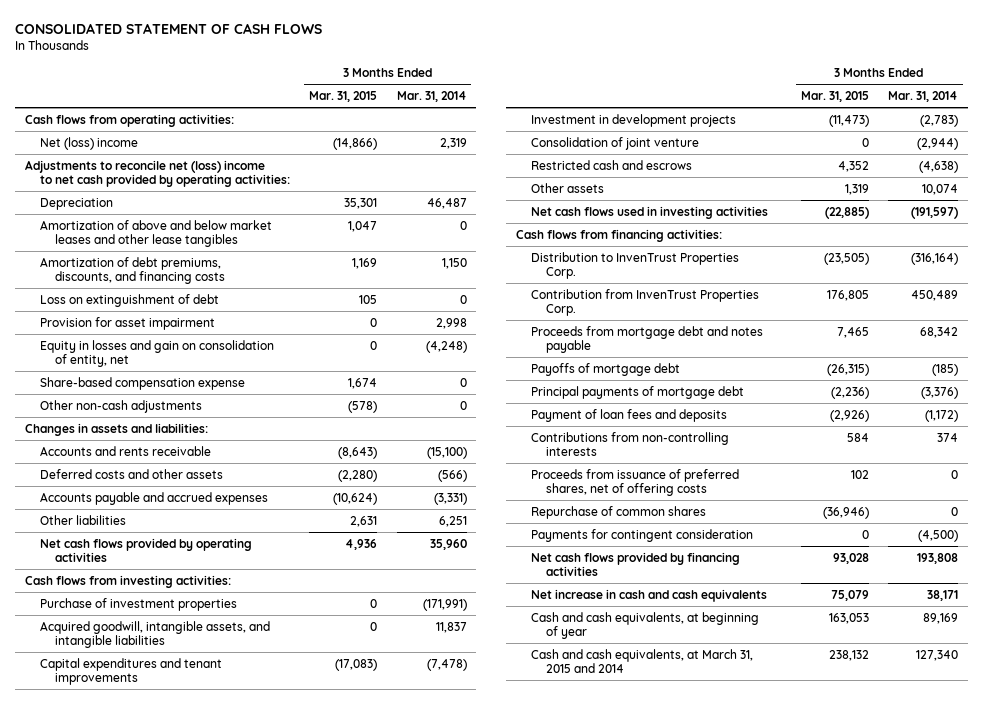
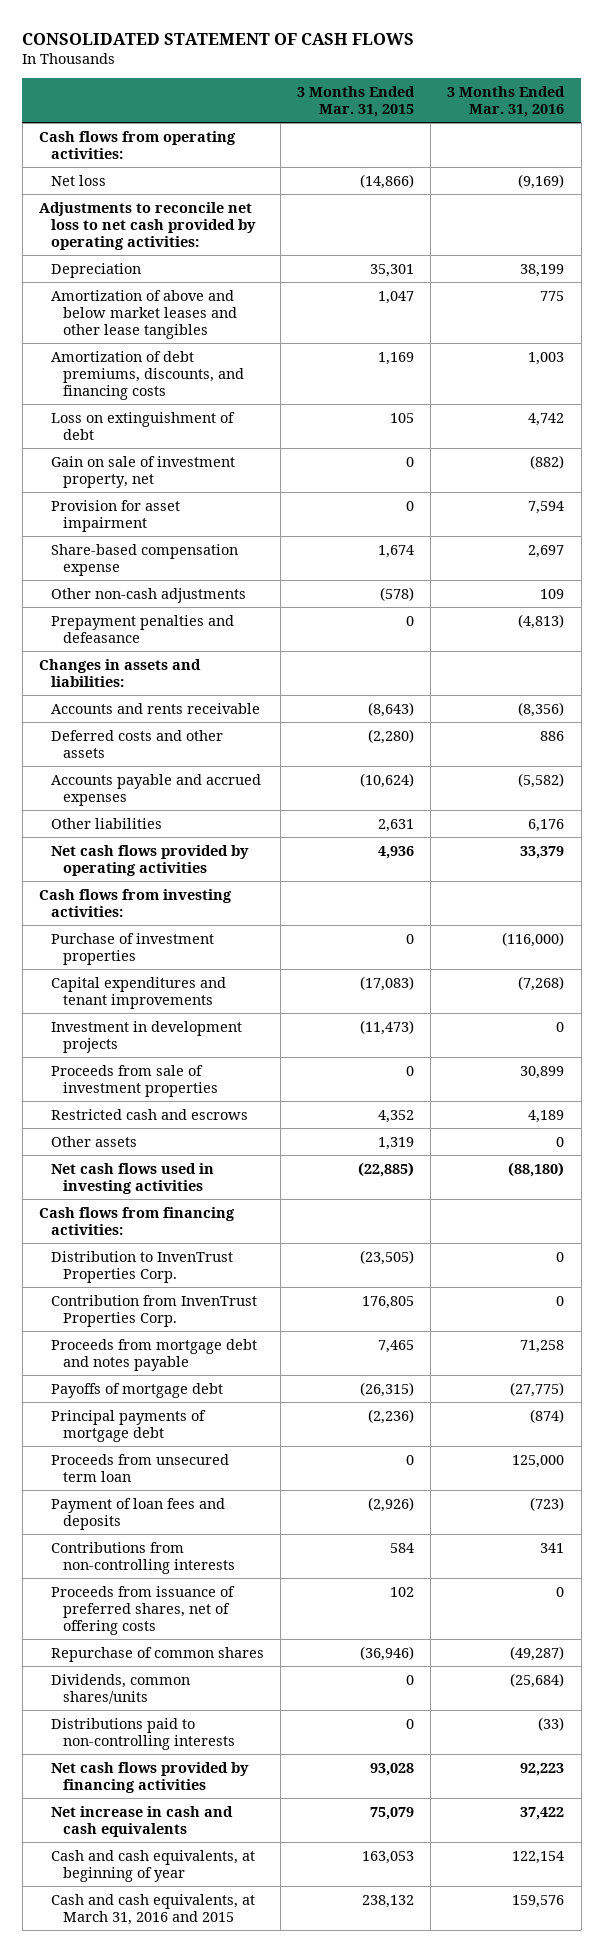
[396,91,467,103] Mar. 31, 2014 -> none
none -> [447,85,566,118] 3 Months Ended Mar. 31, 2016
[39,136,138,150] Net (loss) income -> [50,174,106,186] Net loss
[24,159,290,188] Adjustments to reconcile net (loss) income to net cash provided by operating activities: -> [39,201,256,251] Adjustments to reconcile net loss to net cash provided by operating activities:
none -> [50,455,235,488] Gain on sale of investment property, net
[39,339,274,368] Equity in losses and gain on consolidation of entity, net -> none
none -> [50,614,234,643] Prepayment penalties and defeasance
[39,620,270,649] Acquired goodwill, intangible assets, and intangible liabilities -> none
[531,136,700,150] Consolidation of joint venture -> none
none -> [50,1064,218,1097] Proceeds from sale of investment properties
none -> [50,1453,229,1482] Proceeds from unsecured term loan
[531,528,754,542] Payments for contingent consideration -> none
none -> [50,1673,190,1704] Dividends, common shares/units
none -> [50,1717,235,1750] Distributions paid to non-controlling interests
[531,648,754,674] Cash and cash equivalents, at March 31, 2015 and 2014 -> [50,1893,255,1925] Cash and cash equivalents, at March 31, 2016 and 2015

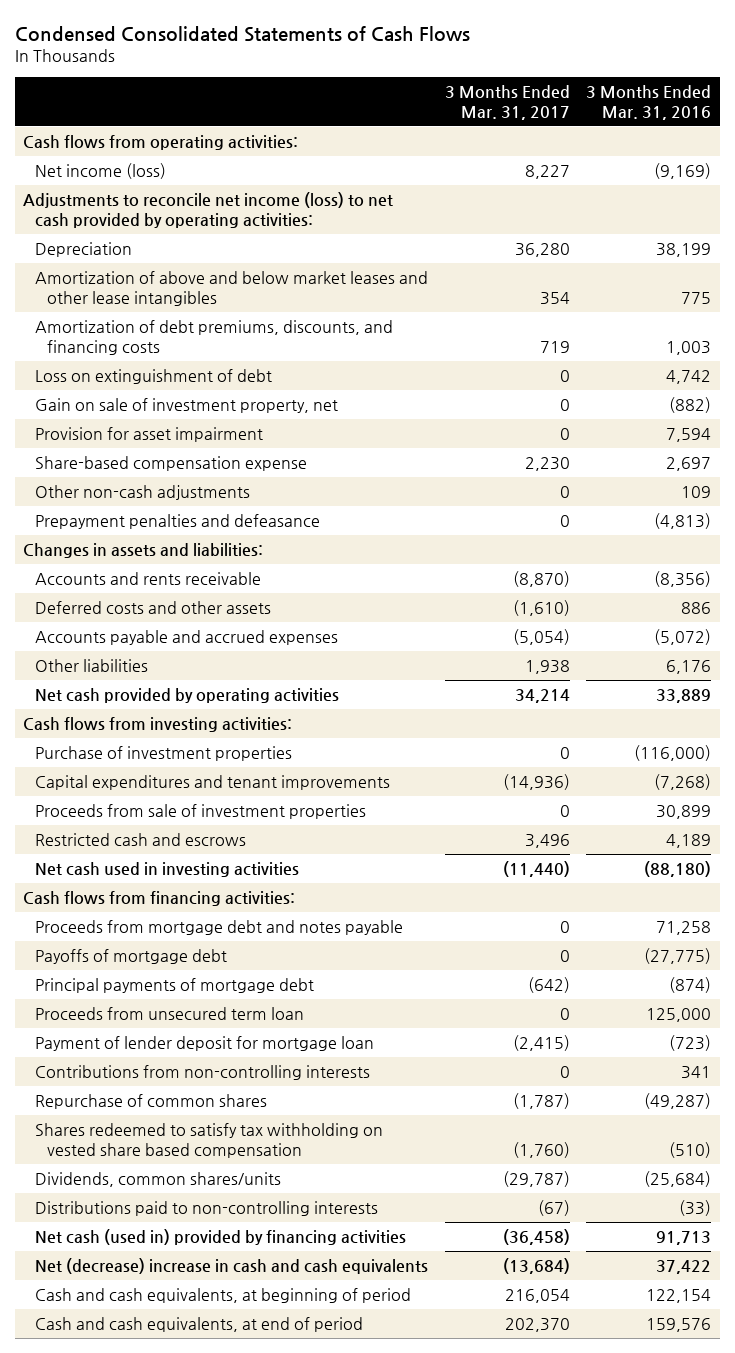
[22,32,415,45] CONSOLIDATED STATEMENT OF CASH FLOWS -> [14,25,470,42] Condensed Consolidated Statements of Cash Flows
[297,85,416,118] 3 Months Ended Mar. 31, 2015 -> none
none -> [444,85,570,121] 3 Months Ended Mar. 31, 2017
[50,174,106,186] Net loss -> [35,162,167,179] Net income (loss)
[39,201,256,251] Adjustments to reconcile net loss to net cash provided by operating activities: -> [23,191,394,228] Adjustments to reconcile net income (loss) to net cash provided by operating activities:
[50,289,237,340] Amortization of above and below market leases and other lease tangibles -> [35,270,429,306] Amortization of above and below market leases and other lease intangibles
[518,772,565,788] (5,582) -> [654,628,712,645] (5,072)
[50,844,249,876] Net cash flows provided by operating activities -> [35,687,340,703] Net cash provided by operating activities
[520,845,565,859] 33,379 -> [656,688,712,703] 33,889
[50,1020,242,1053] Investment in development projects -> none
[50,1135,137,1147] Other assets -> none
[50,1162,214,1194] Net cash flows used in investing activities -> [35,861,300,877] Net cash used in investing activities
[50,1250,233,1283] Distribution to InvenTrust Properties Corp. -> none
[50,1294,257,1327] Contribution from InvenTrust Properties Corp. -> none
[50,1497,225,1530] Payment of loan fees and deposits -> [35,1035,375,1051] Payment of lender deposit for mortgage loan
[50,1585,235,1636] Proceeds from issuance of preferred shares, net of offering costs -> none
none -> [35,1122,384,1158] Shares redeemed to satisfy tax withholding on vested share based compensation
[50,1761,249,1793] Net cash flows provided by financing activities -> [35,1228,407,1245] Net cash (used in) provided by financing activities
[520,1762,565,1776] 92,223 -> [656,1230,712,1245] 91,713
[50,1805,233,1837] Net increase in cash and cash equivalents -> [35,1257,429,1274] Net (decrease) increase in cash and cash equivalents
[50,1849,255,1882] Cash and cash equivalents, at beginning of year -> [35,1287,412,1303] Cash and cash equivalents, at beginning of period
[50,1893,255,1925] Cash and cash equivalents, at March 31, 2016 and 2015 -> [35,1316,364,1332] Cash and cash equivalents, at end of period

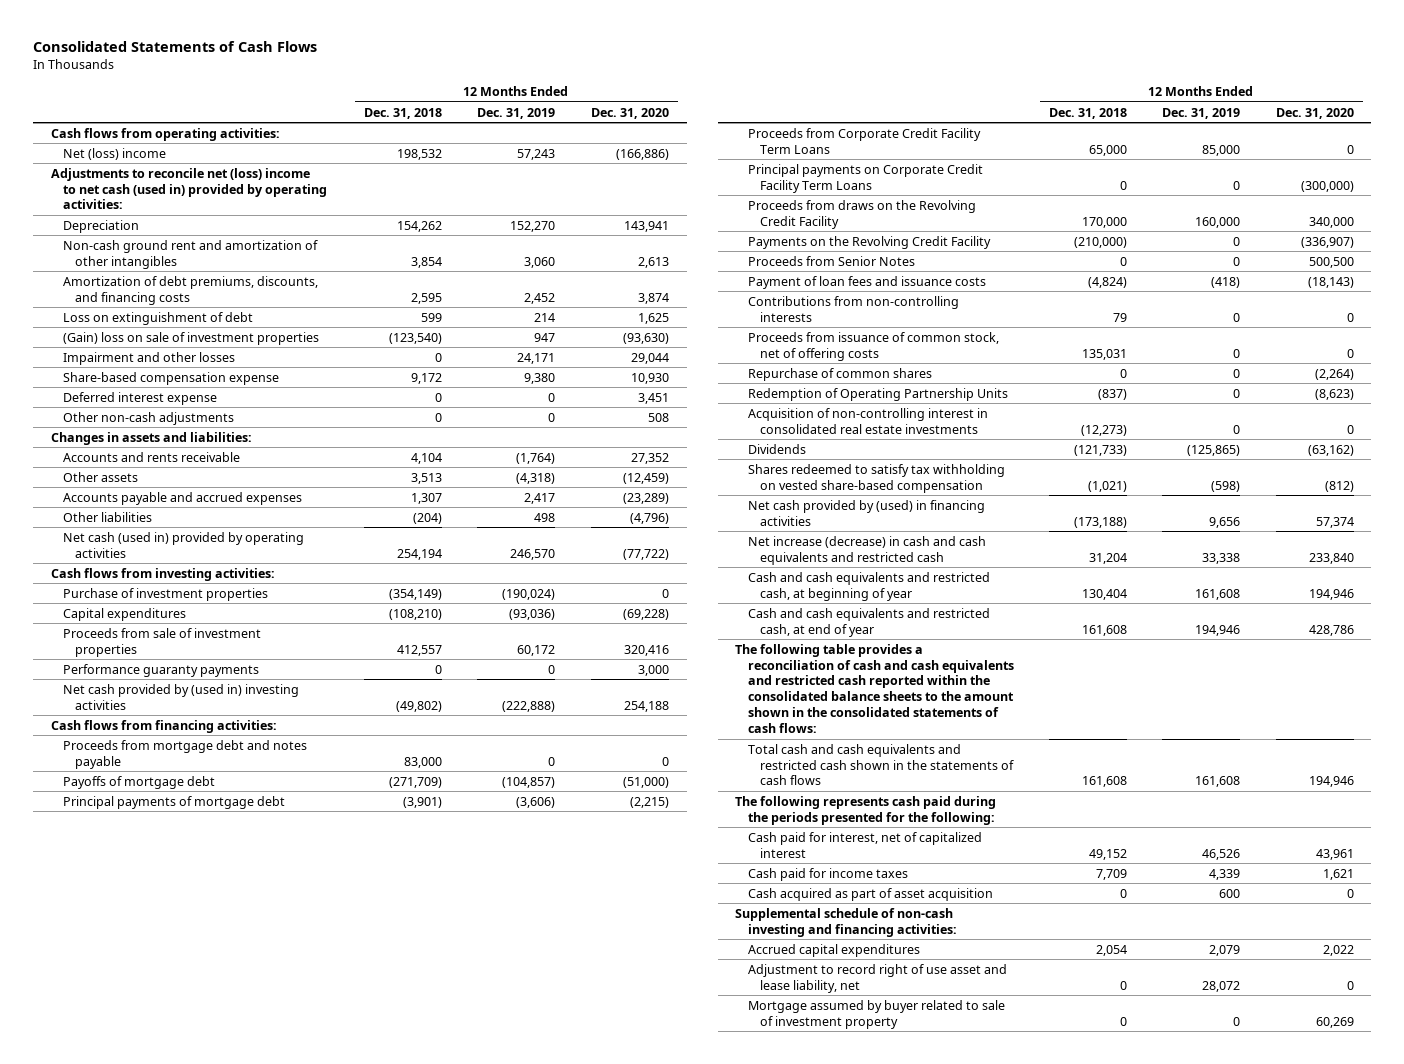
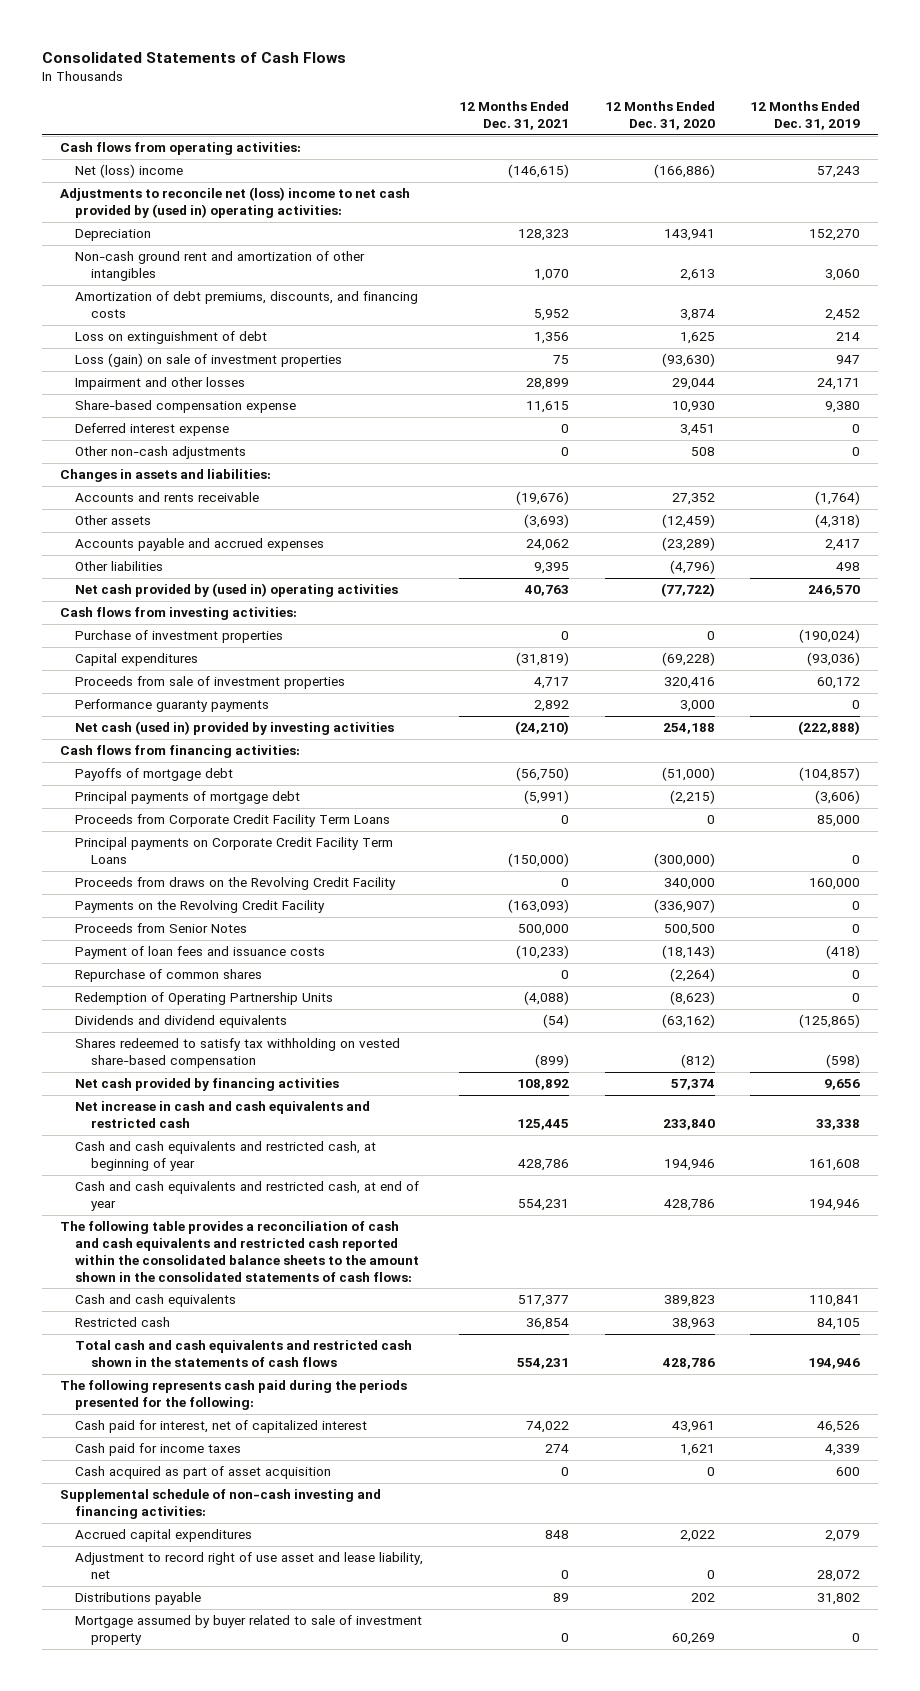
[364,107,443,119] Dec. 31, 2018 -> none
none -> [459,101,570,131] 12 Months Ended Dec. 31, 2021
[50,167,327,210] Adjustments to reconcile net (loss) income to net cash (used in) provided by operating activities: -> [59,187,410,219] Adjustments to reconcile net (loss) income to net cash provided by (used in) operating activities:
[62,331,319,345] (Gain) loss on sale of investment properties -> [75,353,343,368] Loss (gain) on sale of investment properties
[62,531,304,558] Net cash (used in) provided by operating activities -> [75,583,399,598] Net cash provided by (used in) operating activities
[62,683,299,710] Net cash provided by (used in) investing activities -> [75,721,395,736] Net cash (used in) provided by investing activities
[62,739,307,769] Proceeds from mortgage debt and notes payable -> none
[747,295,959,322] Contributions from non-controlling interests -> none
[747,331,999,361] Proceeds from issuance of common stock, net of offering costs -> none
[747,407,988,434] Acquisition of non-controlling interest in consolidated real estate investments -> none
[747,443,806,454] Dividends -> [75,1015,288,1029] Dividends and dividend equivalents
[747,499,985,526] Net cash provided by (used) in financing activities -> [75,1078,340,1092] Net cash provided by financing activities
[747,535,986,565] Net increase (decrease) in cash and cash equivalents and restricted cash -> [75,1101,371,1129] Net increase in cash and cash equivalents and restricted cash
none -> [75,1294,237,1308] Cash and cash equivalents
none -> [75,1317,171,1328] Restricted cash
[1195,776,1241,788] 161,608 -> [808,1358,861,1370] 194,946
[1308,776,1354,788] 194,946 -> [661,1358,715,1370] 428,786
none -> [75,1592,202,1606] Distributions payable

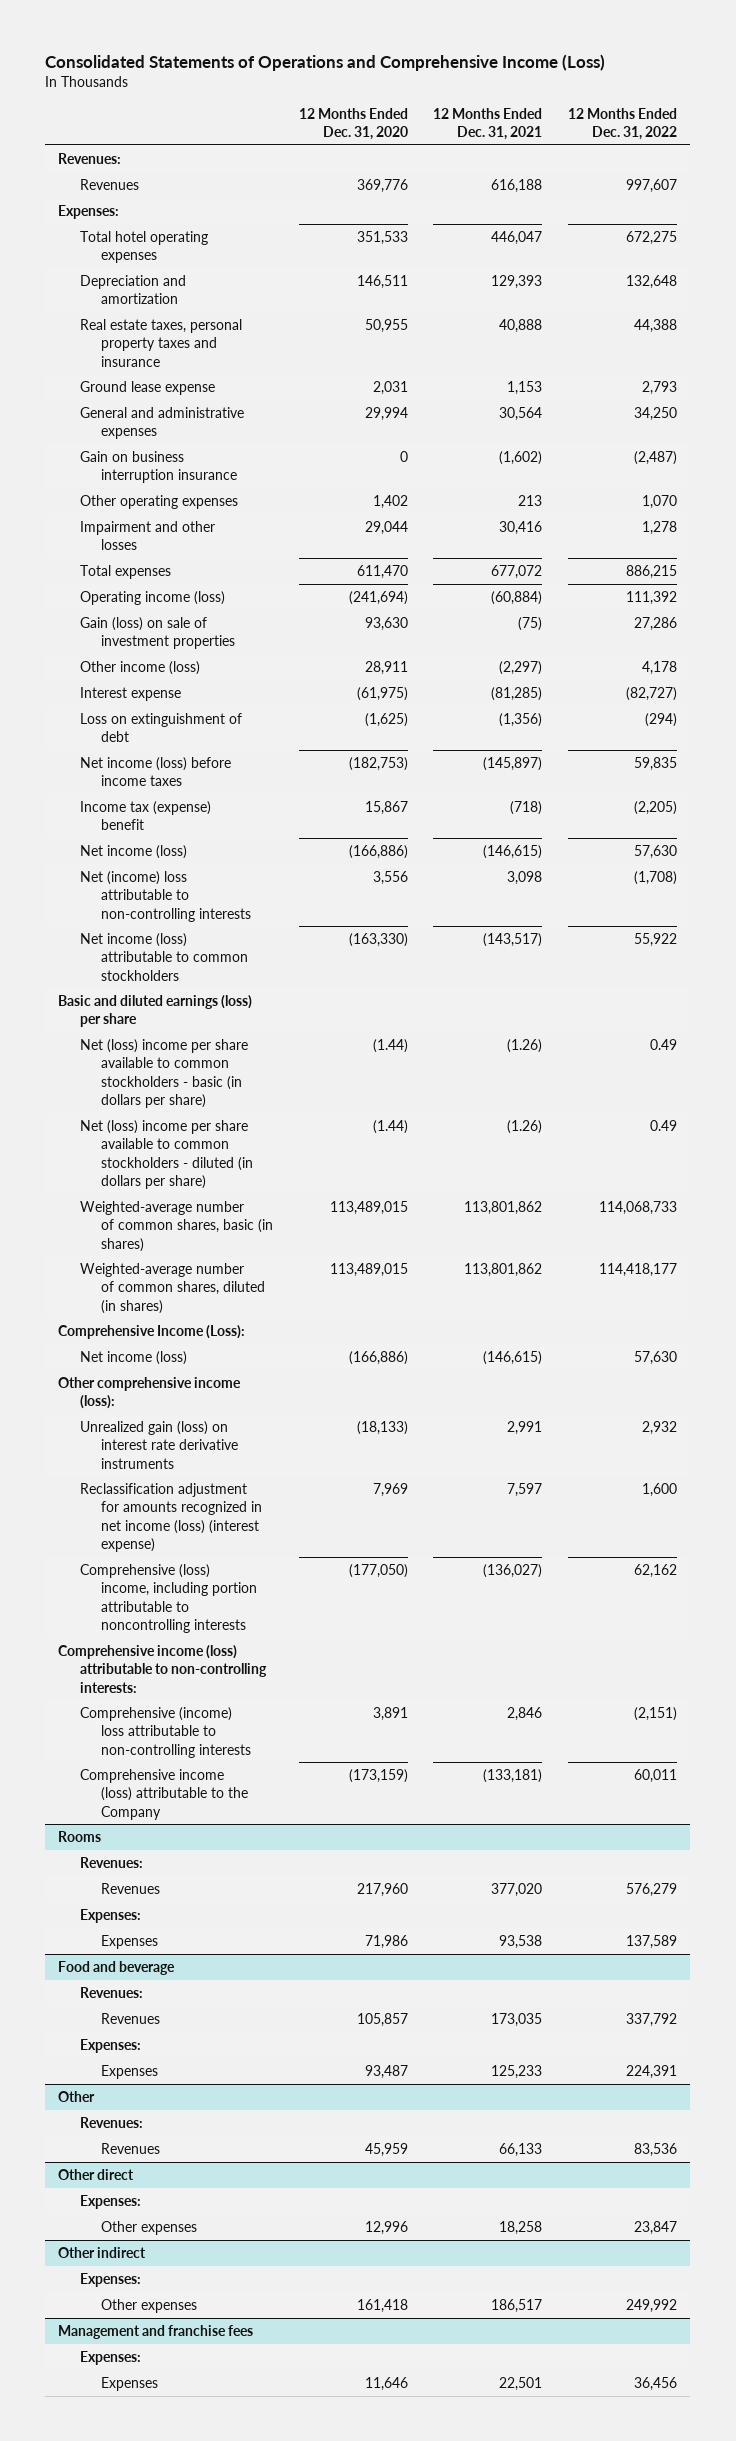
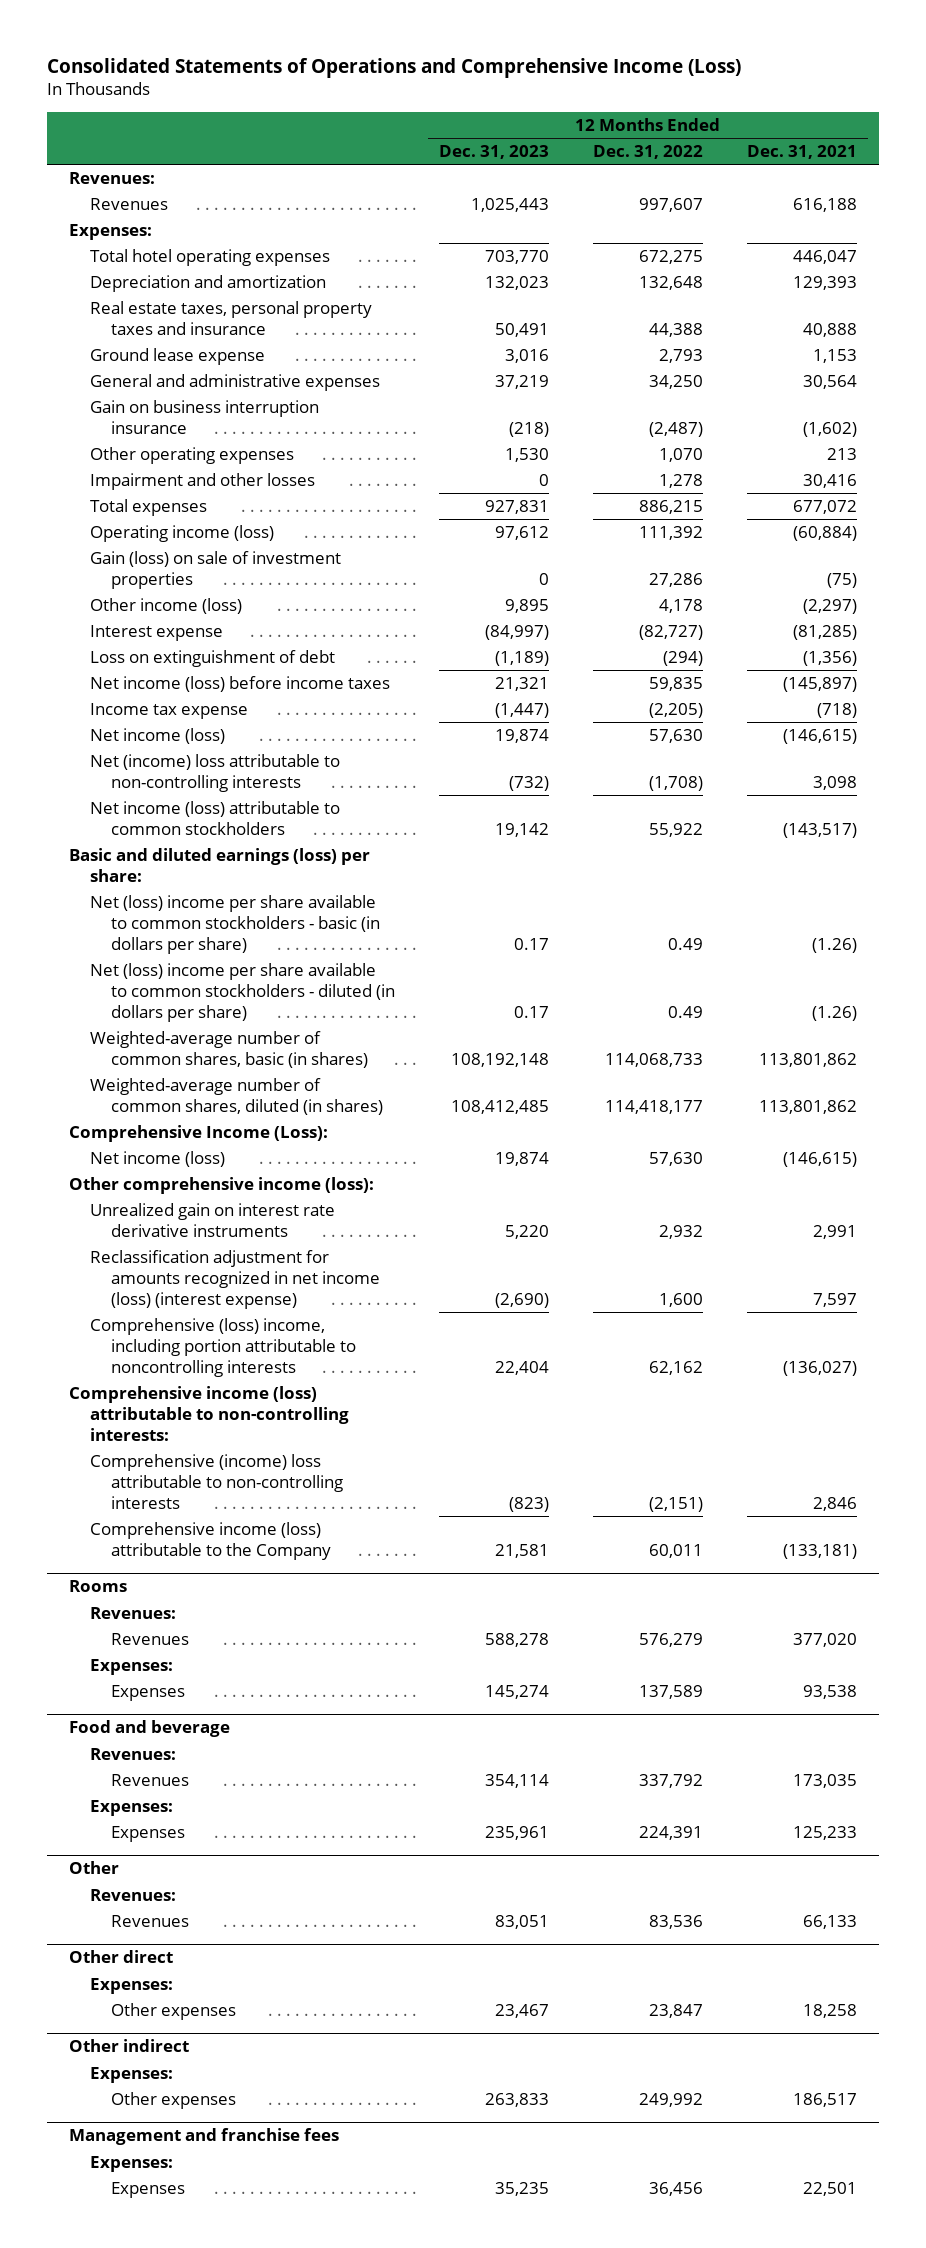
[298,107,408,141] 12 Months Ended Dec. 31, 2020 -> none
none -> [439,145,550,160] Dec. 31, 2023
[79,800,211,831] Income tax (expense) benefit -> [90,702,249,719] Income tax expense
[58,994,253,1028] Basic and diluted earnings (loss) per share -> [69,847,371,882] Basic and diluted earnings (loss) per share:
[79,1420,238,1469] Unrealized gain (loss) on interest rate derivative instruments -> [90,1202,336,1237] Unrealized gain on interest rate derivative instruments

